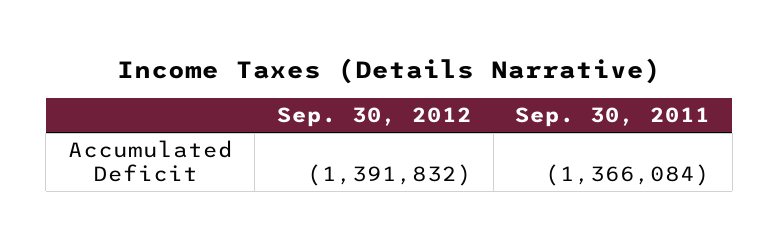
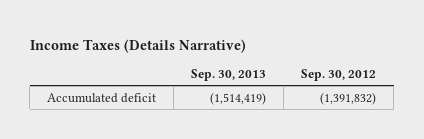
[515,107,711,128] Sep. 30, 2011 -> none
none -> [191,68,267,81] Sep. 30, 2013
[67,140,233,183] Accumulated Deficit -> [47,92,157,103] Accumulated deficit

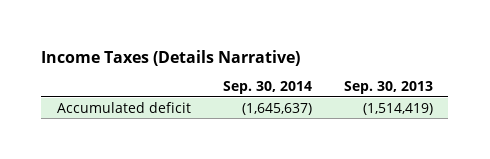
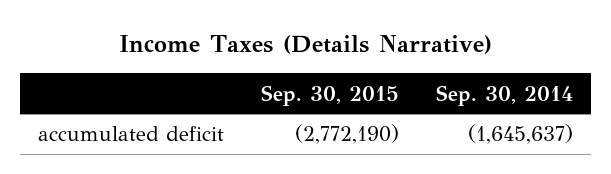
[343,81,433,95] Sep. 30, 2013 -> none
none -> [260,84,399,106] Sep. 30, 2015
[57,102,192,114] Accumulated deficit -> [38,126,225,142] accumulated deficit

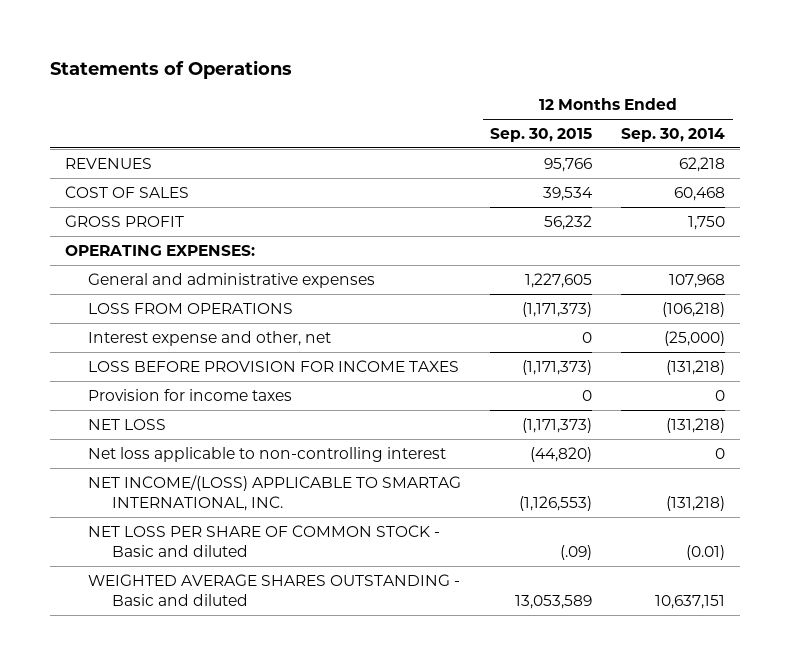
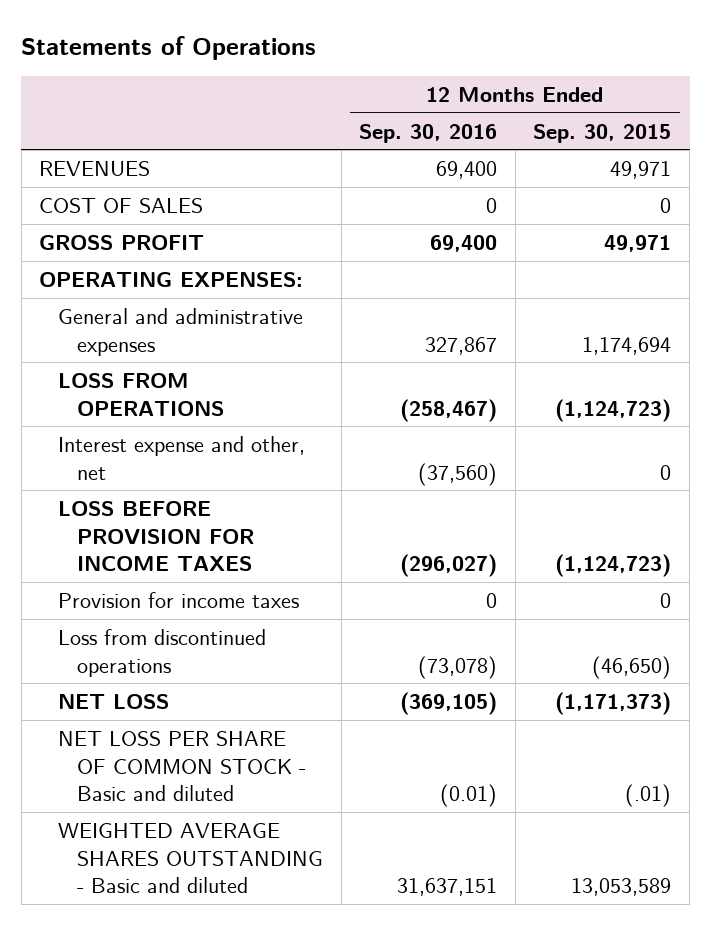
[621,127,726,142] Sep. 30, 2014 -> none
none -> [359,123,498,143] Sep. 30, 2016
[544,157,593,172] 95,766 -> [610,160,672,179] 49,971
[543,186,594,201] 39,534 -> [660,197,672,213] 0
[544,214,593,230] 56,232 -> [604,234,672,252] 49,971
[525,272,593,288] 1,227,605 -> [582,336,672,355] 1,174,694
[522,301,593,317] (1,171,373) -> [555,398,672,422] (1,124,723)
[522,359,593,375] (1,171,373) -> [555,554,672,578] (1,124,723)
none -> [58,628,267,677] Loss from discontinued operations
[88,446,447,462] Net loss applicable to non-controlling interest -> none
[88,474,462,511] NET INCOME/(LOSS) APPLICABLE TO SMARTAG INTERNATIONAL, INC. -> none
[560,544,593,560] (.09) -> [625,784,672,808] (.01)

